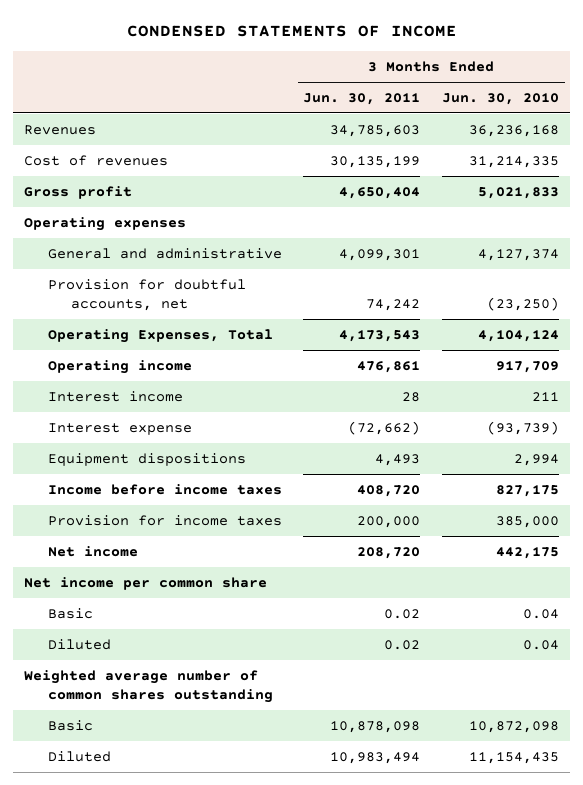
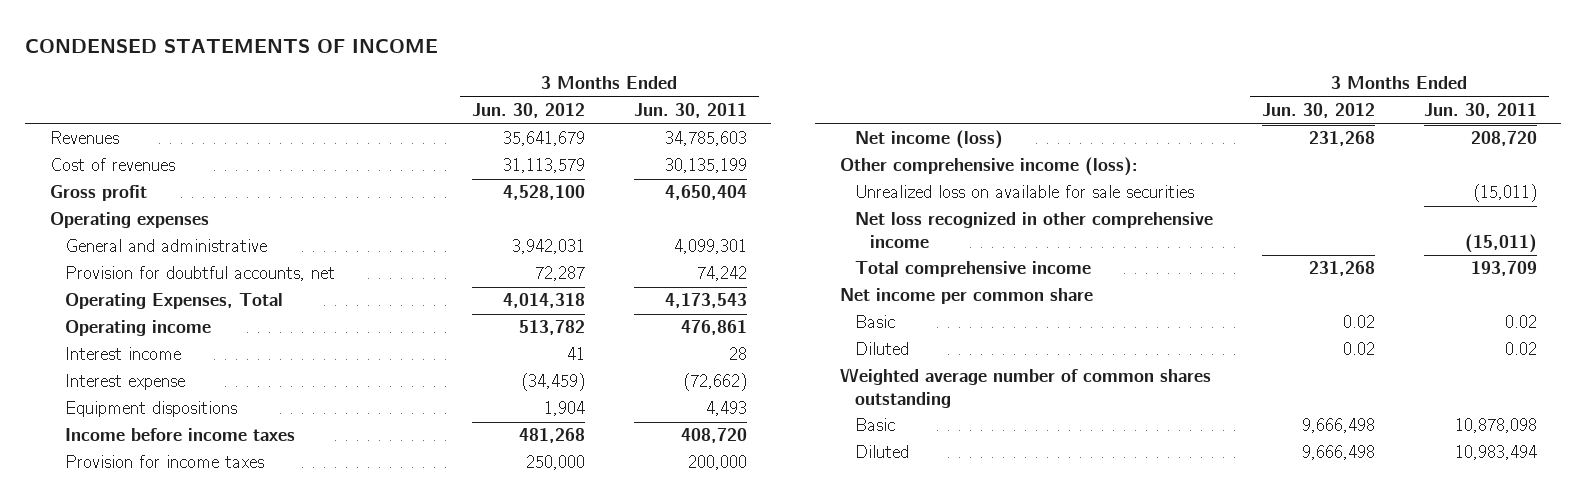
[442,92,560,105] Jun. 30, 2010 -> none
none -> [472,103,586,119] Jun. 30, 2012
[47,545,138,557] Net income -> [854,130,1003,150] Net income (loss)
none -> [839,157,1138,177] Other comprehensive income (loss):
none -> [854,185,1194,199] Unrealized loss on available for sale securities
none -> [854,212,1213,248] Net loss recognized in other comprehensive income
none -> [854,261,1091,278] Total comprehensive income

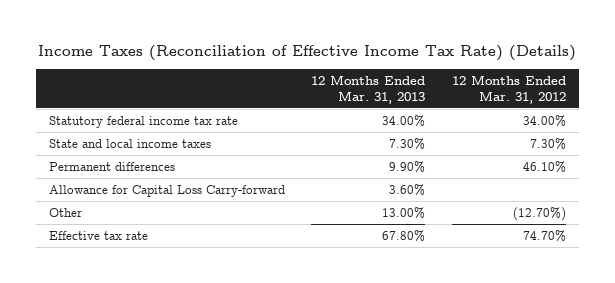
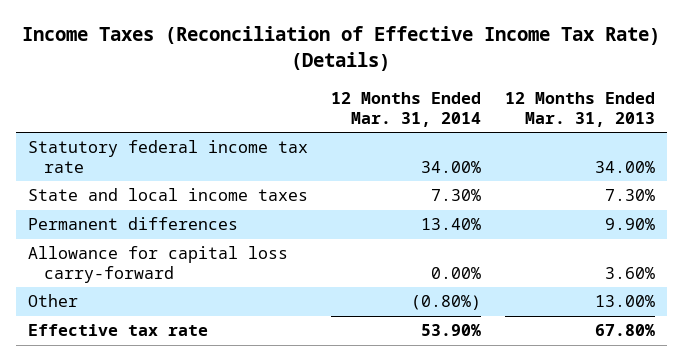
[451,75,566,104] 12 Months Ended Mar. 31, 2012 -> none
none -> [331,91,482,127] 12 Months Ended Mar. 31, 2014
[49,184,286,197] Allowance for Capital Loss Carry-forward -> [27,246,288,284] Allowance for capital loss carry-forward

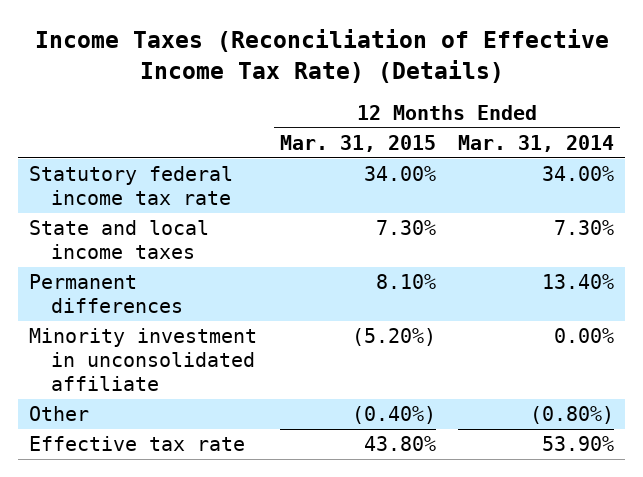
[504,91,655,127] 12 Months Ended Mar. 31, 2013 -> none
none -> [279,135,436,153] Mar. 31, 2015
[27,246,288,284] Allowance for capital loss carry-forward -> none
none -> [29,328,258,391] Minority investment in unconsolidated affiliate

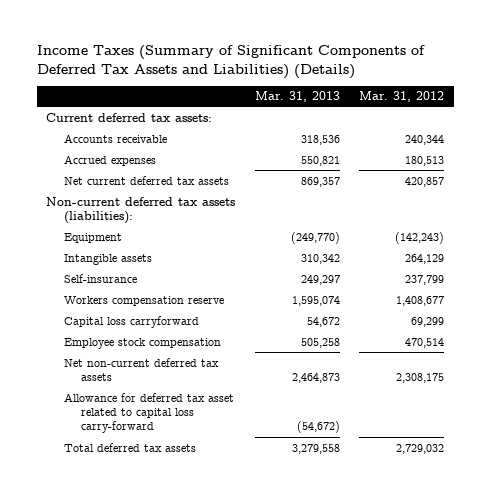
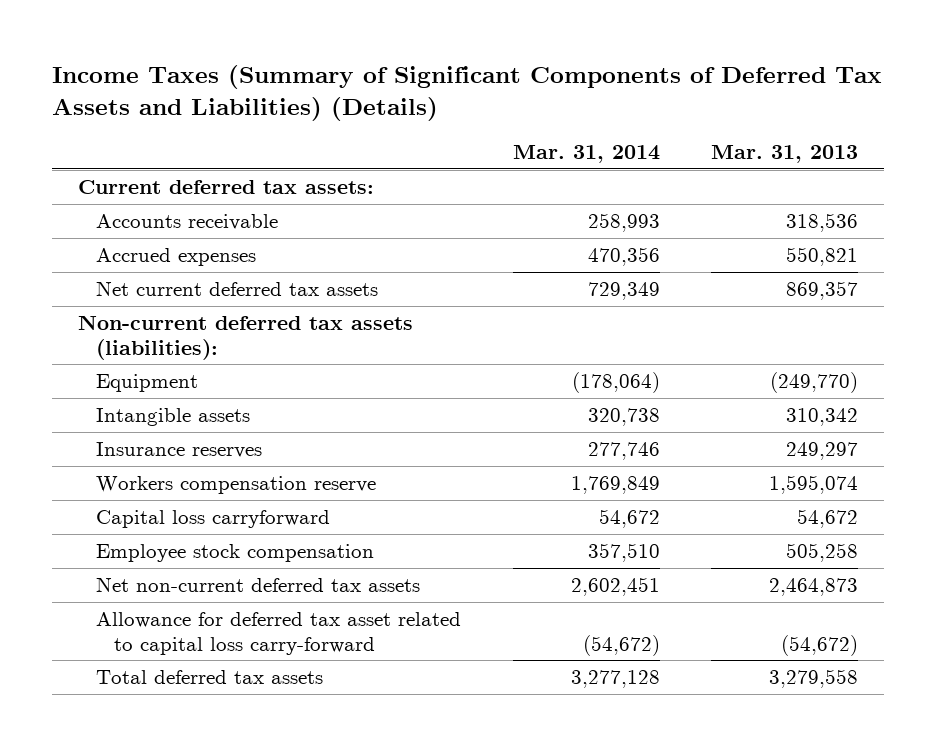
[359,91,445,103] Mar. 31, 2012 -> none
none -> [512,144,660,163] Mar. 31, 2014
[63,273,137,283] Self-insurance -> [95,441,262,458] Insurance reserves

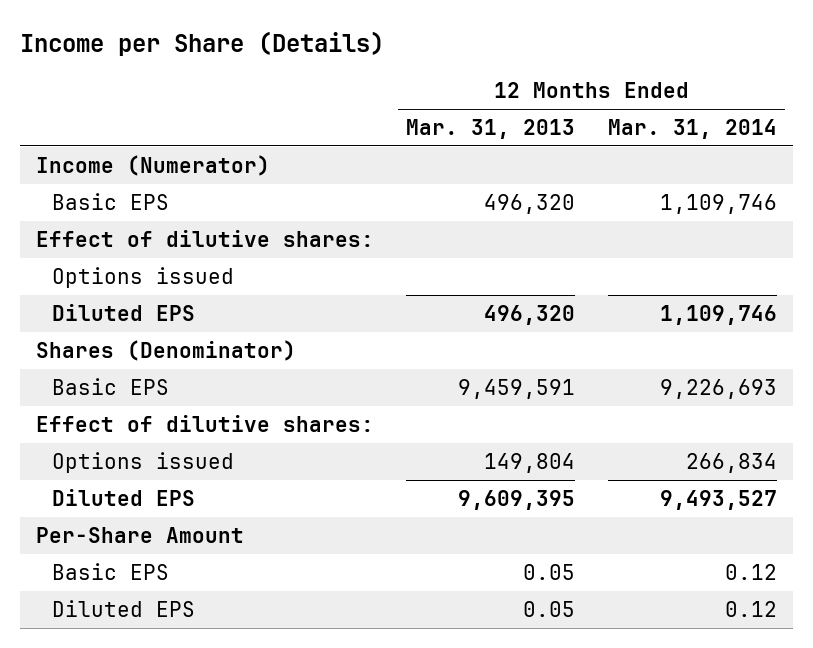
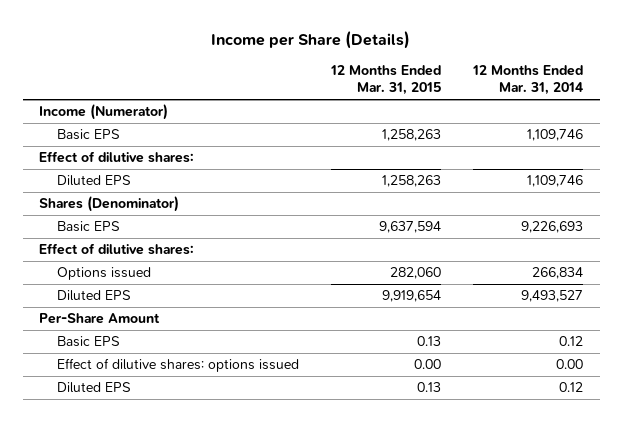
[406,119,576,140] Mar. 31, 2013 -> none
none -> [330,64,442,96] 12 Months Ended Mar. 31, 2015
[52,266,235,288] Options issued -> none
none -> [56,358,299,373] Effect of dilutive shares: options issued

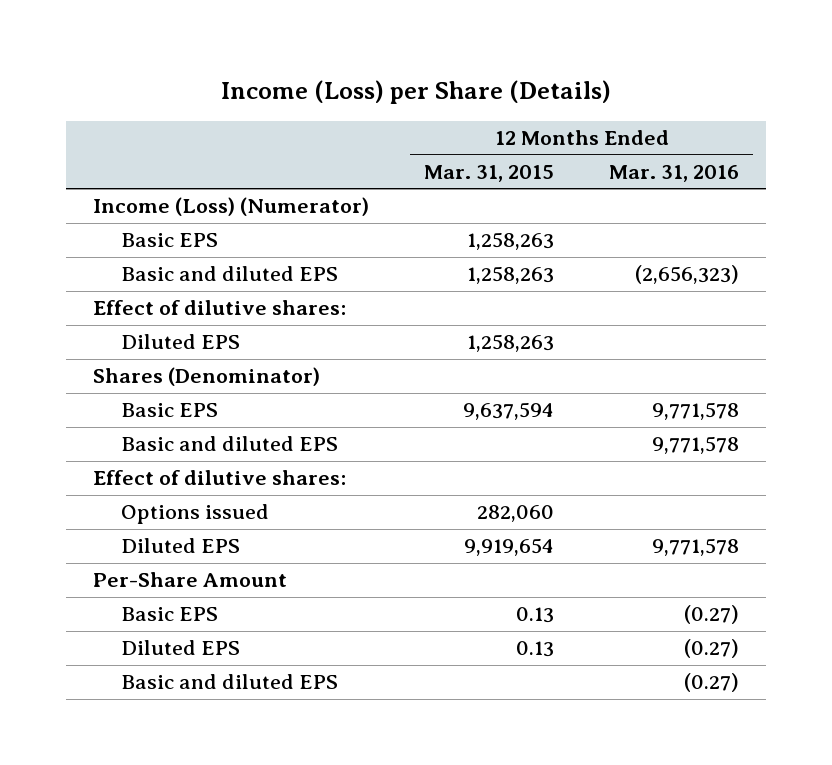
[211,30,411,49] Income per Share (Details) -> [221,80,612,105] Income (Loss) per Share (Details)
[472,64,584,96] 12 Months Ended Mar. 31, 2014 -> none
none -> [609,164,740,182] Mar. 31, 2016
[38,104,168,121] Income (Numerator) -> [93,197,370,217] Income (Loss) (Numerator)
none -> [121,266,339,282] Basic and diluted EPS
none -> [121,436,339,452] Basic and diluted EPS
[56,358,299,373] Effect of dilutive shares: options issued -> none
none -> [121,674,339,690] Basic and diluted EPS

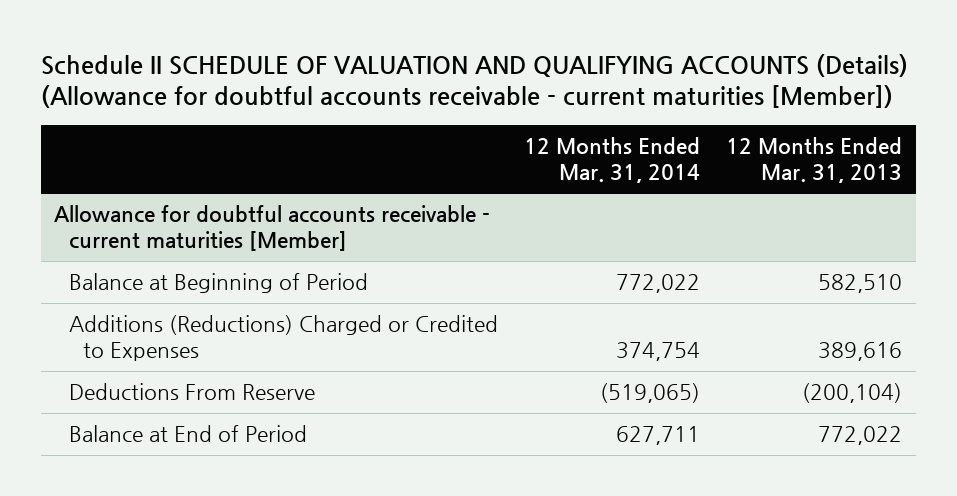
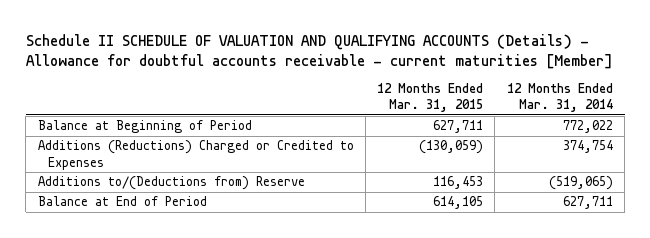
[41,53,909,109] Schedule II SCHEDULE OF VALUATION AND QUALIFYING ACCOUNTS (Details) (Allowance for doubtful accounts receivable - current maturities [Member]) -> [25,33,613,69] Schedule II SCHEDULE OF VALUATION AND QUALIFYING ACCOUNTS (Details) - Allowance for doubtful accounts receivable - current maturities [Member]
[726,136,903,183] 12 Months Ended Mar. 31, 2013 -> none
none -> [377,83,484,113] 12 Months Ended Mar. 31, 2015
[54,205,491,251] Allowance for doubtful accounts receivable - current maturities [Member] -> none
[68,383,315,401] Deductions From Reserve -> [37,176,305,191] Additions to/(Deductions from) Reserve

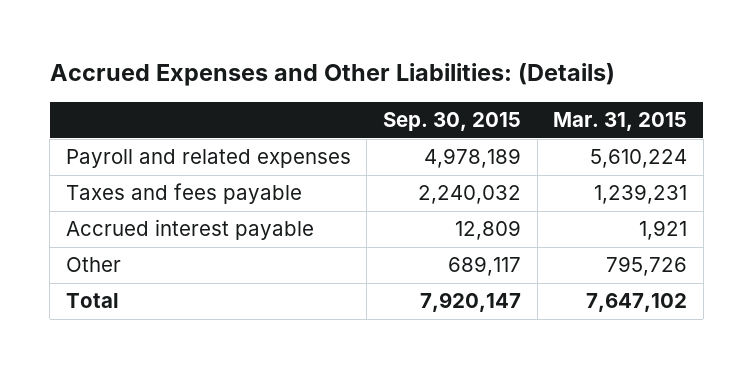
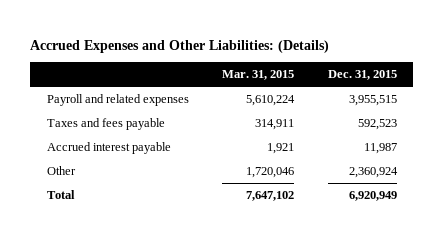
[383,112,522,132] Sep. 30, 2015 -> none
none -> [327,69,397,80] Dec. 31, 2015
[594,184,688,205] 1,239,231 -> [255,119,295,131] 314,911
[606,256,688,277] 795,726 -> [246,167,295,179] 1,720,046

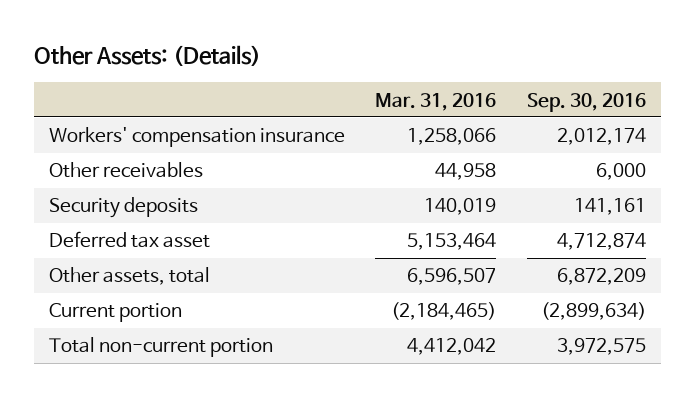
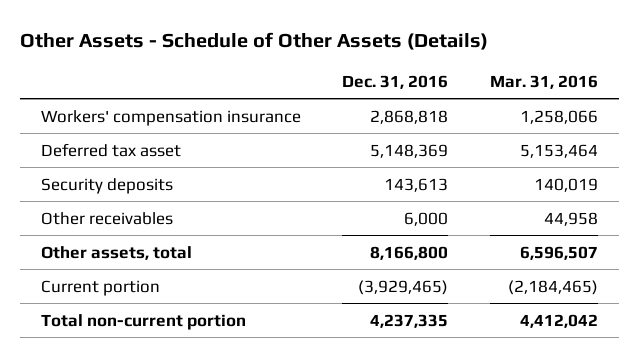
[33,45,261,67] Other Assets: (Details) -> [20,31,489,50] Other Assets - Schedule of Other Assets (Details)
[526,92,646,112] Sep. 30, 2016 -> none
none -> [342,74,449,89] Dec. 31, 2016
[48,197,198,219] Security deposits -> [40,177,173,194] Security deposits
[48,162,203,179] Other receivables -> [40,211,173,225] Other receivables

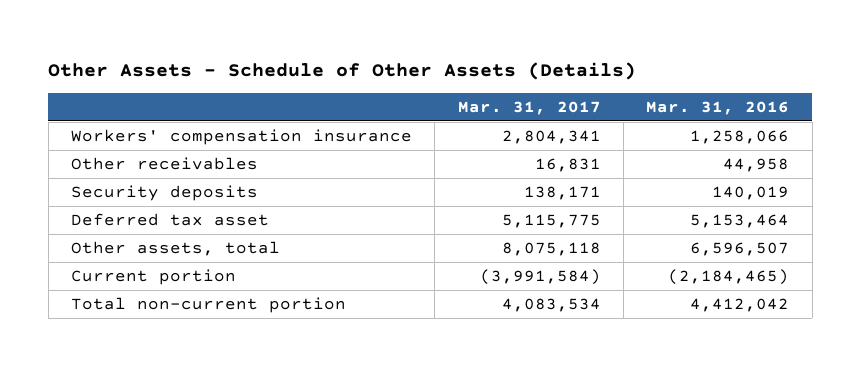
[342,74,449,89] Dec. 31, 2016 -> none
none -> [457,101,601,116] Mar. 31, 2017
[40,177,173,194] Security deposits -> [71,184,259,201] Security deposits
[40,142,181,157] Deferred tax asset -> [71,212,270,226] Deferred tax asset

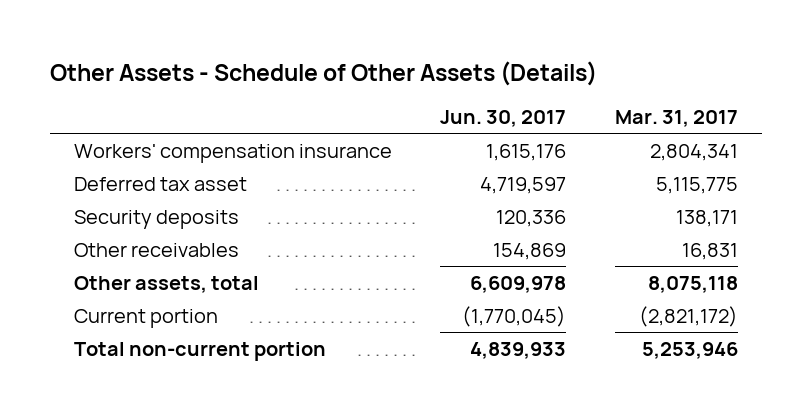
[646,101,790,116] Mar. 31, 2016 -> none
none -> [440,110,567,128] Jun. 30, 2017
[71,184,259,201] Security deposits -> [73,209,239,229] Security deposits
[71,156,259,170] Other receivables -> [73,242,239,257] Other receivables
[479,268,601,285] (3,991,584) -> [638,305,738,327] (2,821,172)
[501,297,601,312] 4,083,534 -> [641,341,738,359] 5,253,946

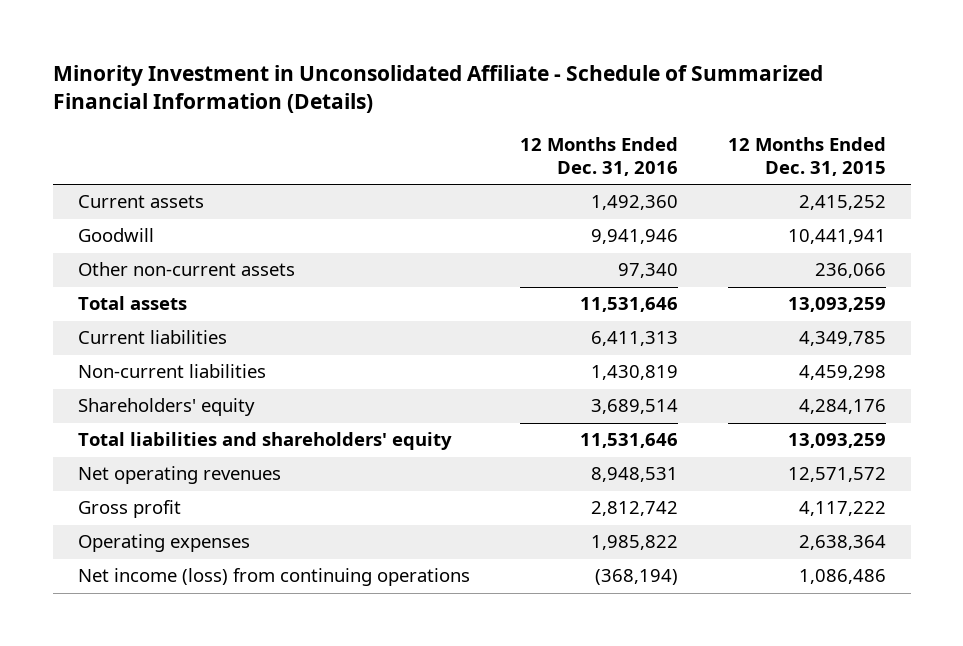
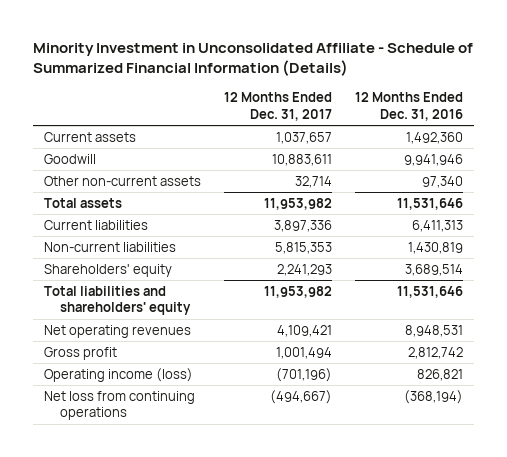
[727,136,886,177] 12 Months Ended Dec. 31, 2015 -> none
none -> [224,92,333,121] 12 Months Ended Dec. 31, 2017
[77,534,250,553] Operating expenses -> [44,367,194,382] Operating income (loss)
[590,535,678,551] 1,985,822 -> [416,368,463,381] 826,821
[77,568,470,587] Net income (loss) from continuing operations -> [44,390,196,421] Net loss from continuing operations

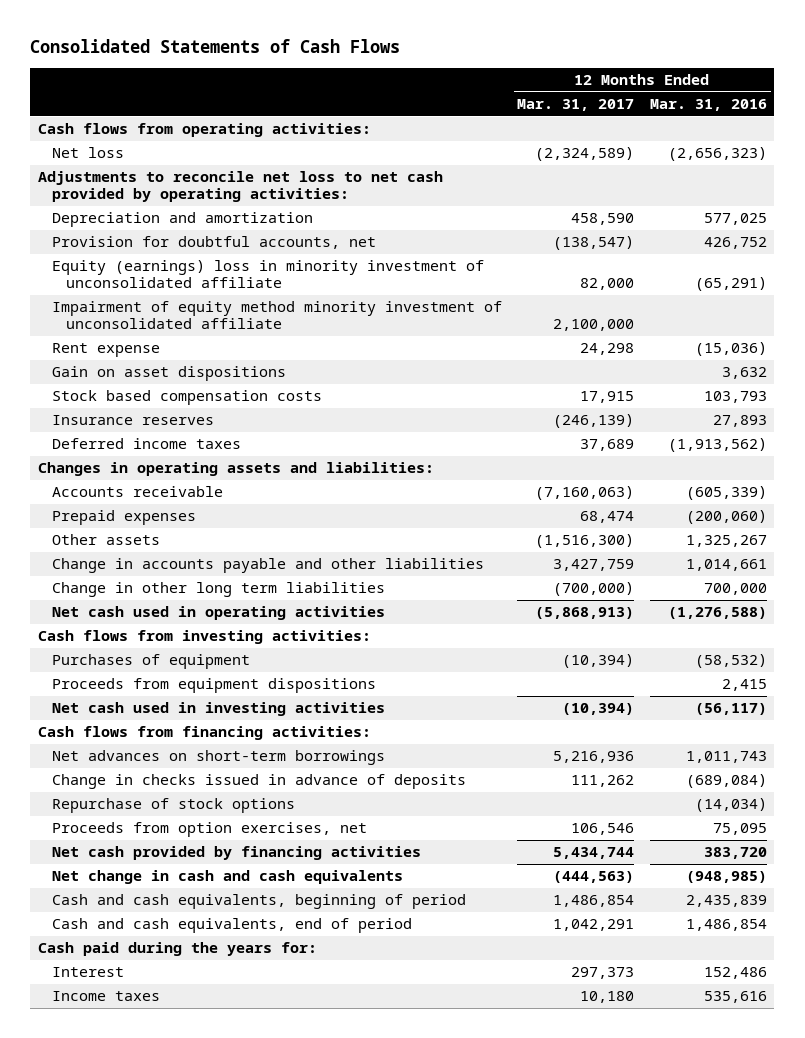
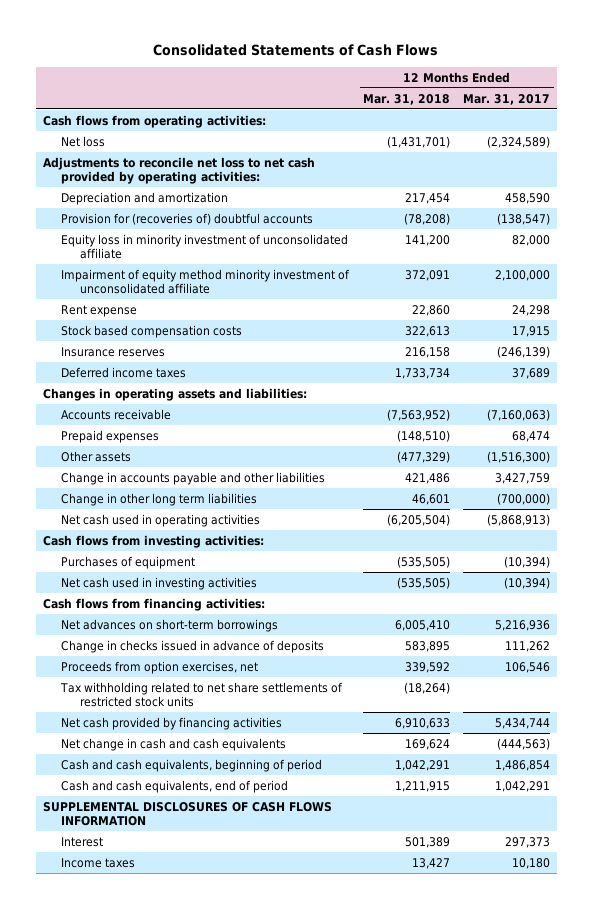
[649,99,767,112] Mar. 31, 2016 -> none
none -> [362,93,450,105] Mar. 31, 2018
[52,236,377,250] Provision for doubtful accounts, net -> [61,212,314,225] Provision for (recoveries of) doubtful accounts
[52,260,485,289] Equity (earnings) loss in minority investment of unconsolidated affiliate -> [61,233,349,260] Equity loss in minority investment of unconsolidated affiliate
[52,366,287,382] Gain on asset dispositions -> none
[52,678,377,694] Proceeds from equipment dispositions -> none
[52,798,296,814] Repurchase of stock options -> none
none -> [60,681,344,708] Tax withholding related to net share settlements of restricted stock units
[37,942,317,957] Cash paid during the years for: -> none
none -> [42,801,332,827] SUPPLEMENTAL DISCLOSURES OF CASH FLOWS INFORMATION

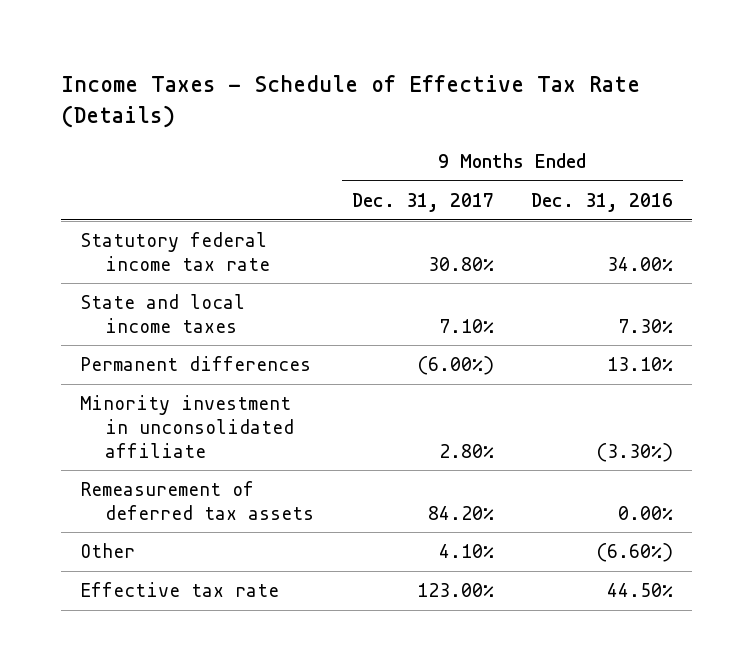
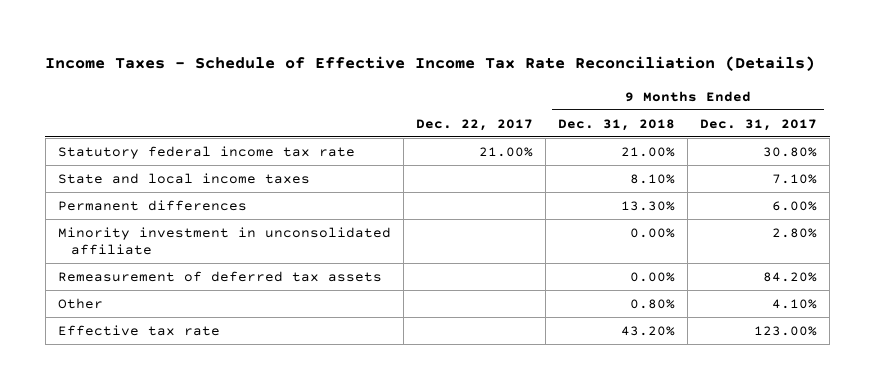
[61,74,641,128] Income Taxes - Schedule of Effective Tax Rate (Details) -> [45,56,816,72] Income Taxes - Schedule of Effective Income Tax Rate Reconciliation (Details)
[531,193,674,213] Dec. 31, 2016 -> none
none -> [416,118,534,131] Dec. 22, 2017
none -> [558,118,676,131] Dec. 31, 2018
[416,356,494,376] (6.00%) -> [772,200,818,211] 6.00%

